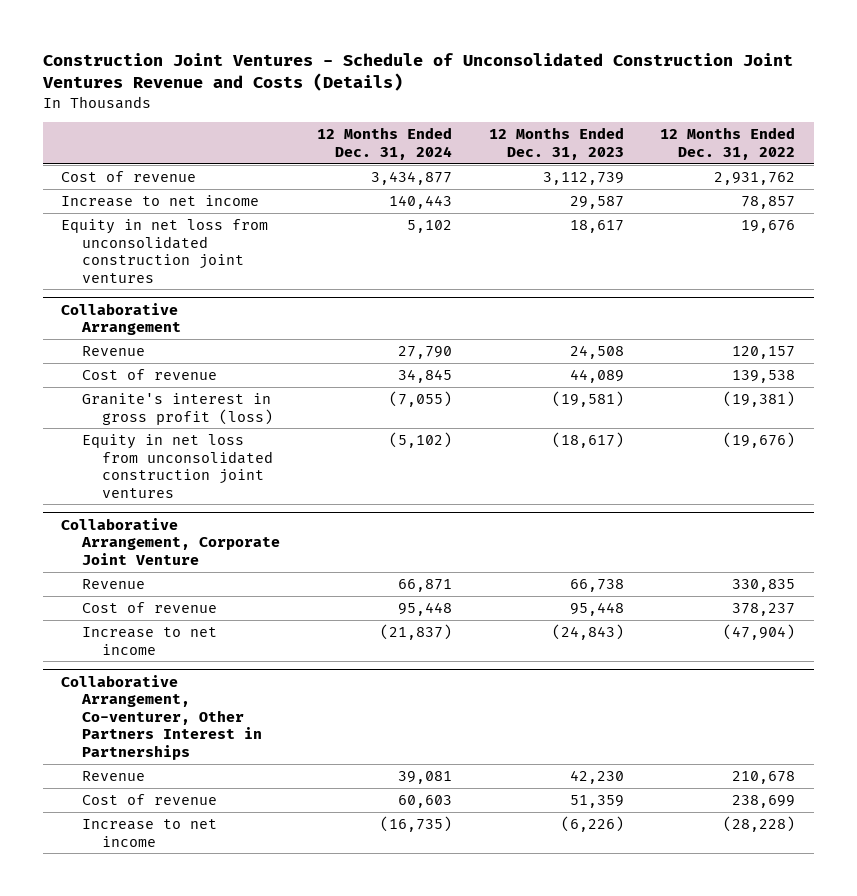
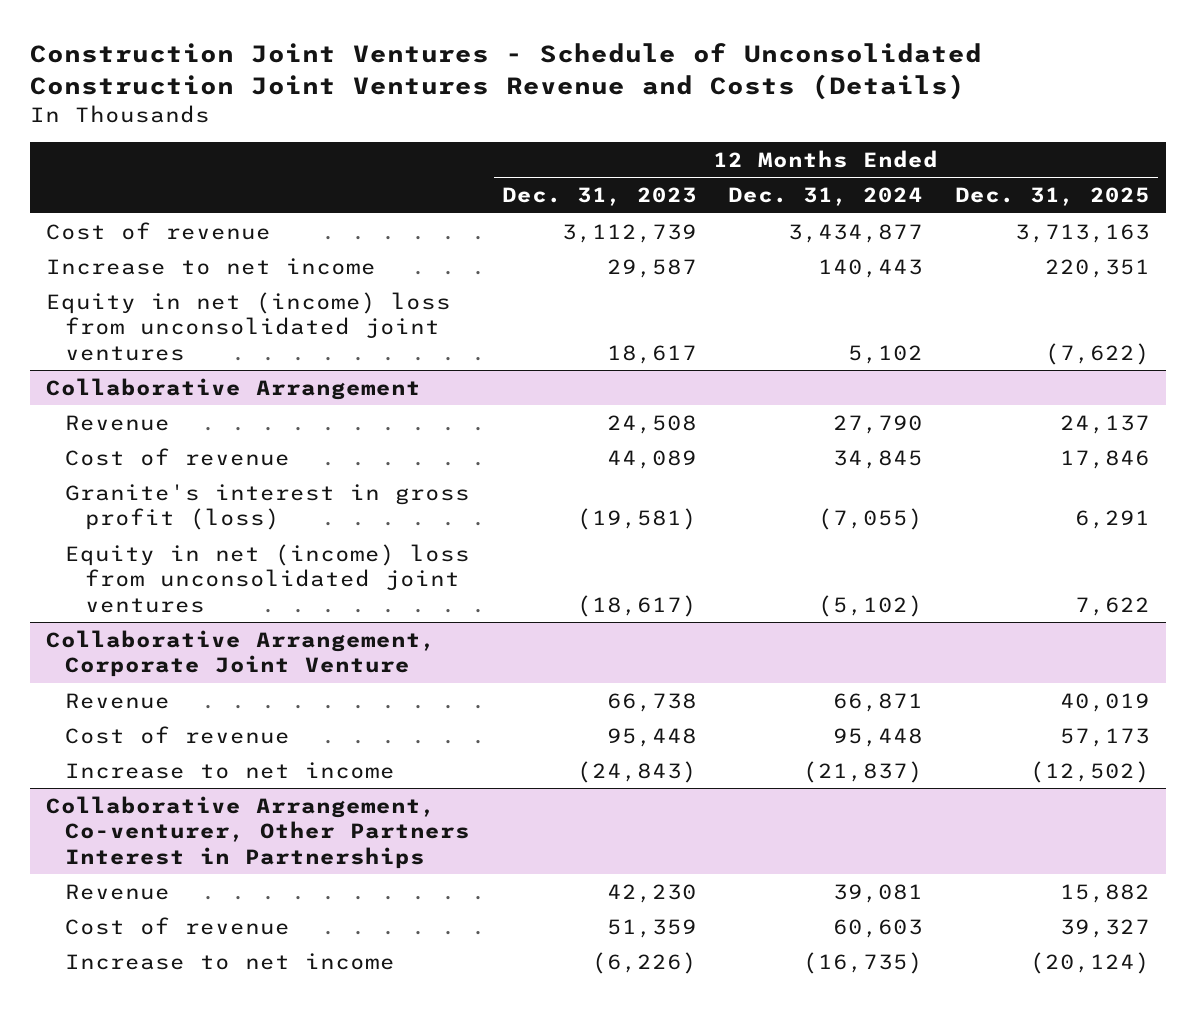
[660,127,796,160] 12 Months Ended Dec. 31, 2022 -> none
none -> [954,187,1150,207] Dec. 31, 2025
[61,219,269,283] Equity in net loss from unconsolidated construction joint ventures -> [45,291,451,361] Equity in net (income) loss from unconsolidated joint ventures
[81,434,274,498] Equity in net loss from unconsolidated construction joint ventures -> [65,543,471,613] Equity in net (income) loss from unconsolidated joint ventures

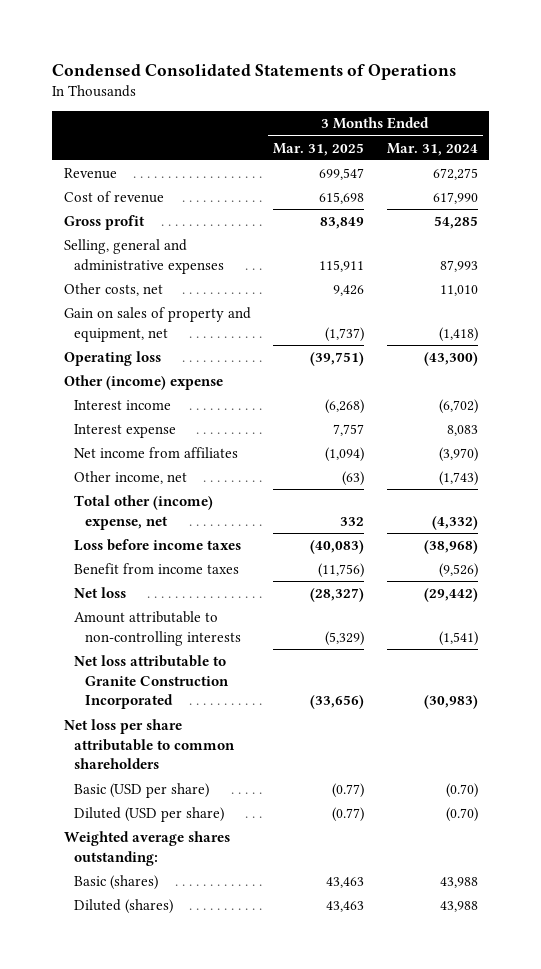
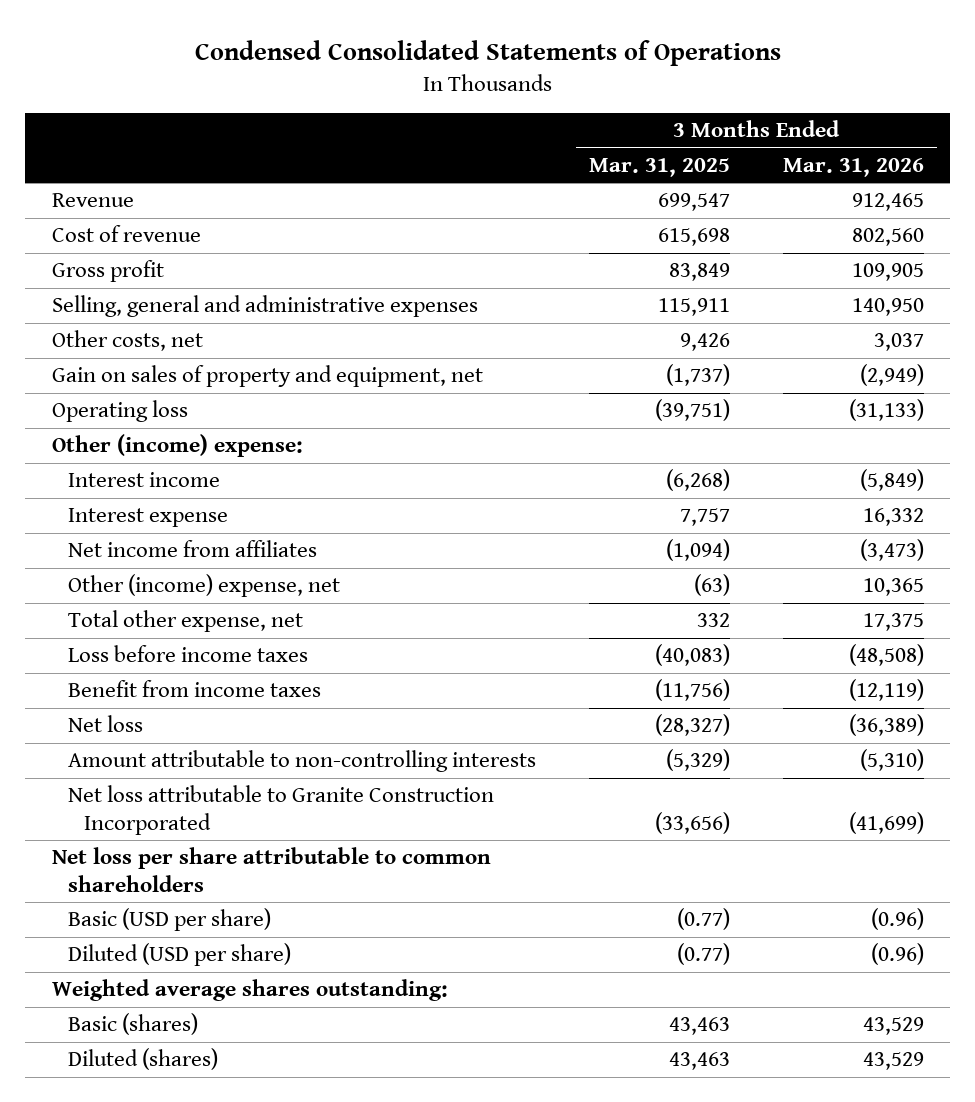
[386,142,478,156] Mar. 31, 2024 -> none
none -> [782,157,924,177] Mar. 31, 2026
[63,375,223,391] Other (income) expense -> [51,434,303,458] Other (income) expense:
[74,471,188,485] Other income, net -> [68,574,341,598] Other (income) expense, net
[74,495,214,530] Total other (income) expense, net -> [68,610,304,633] Total other expense, net

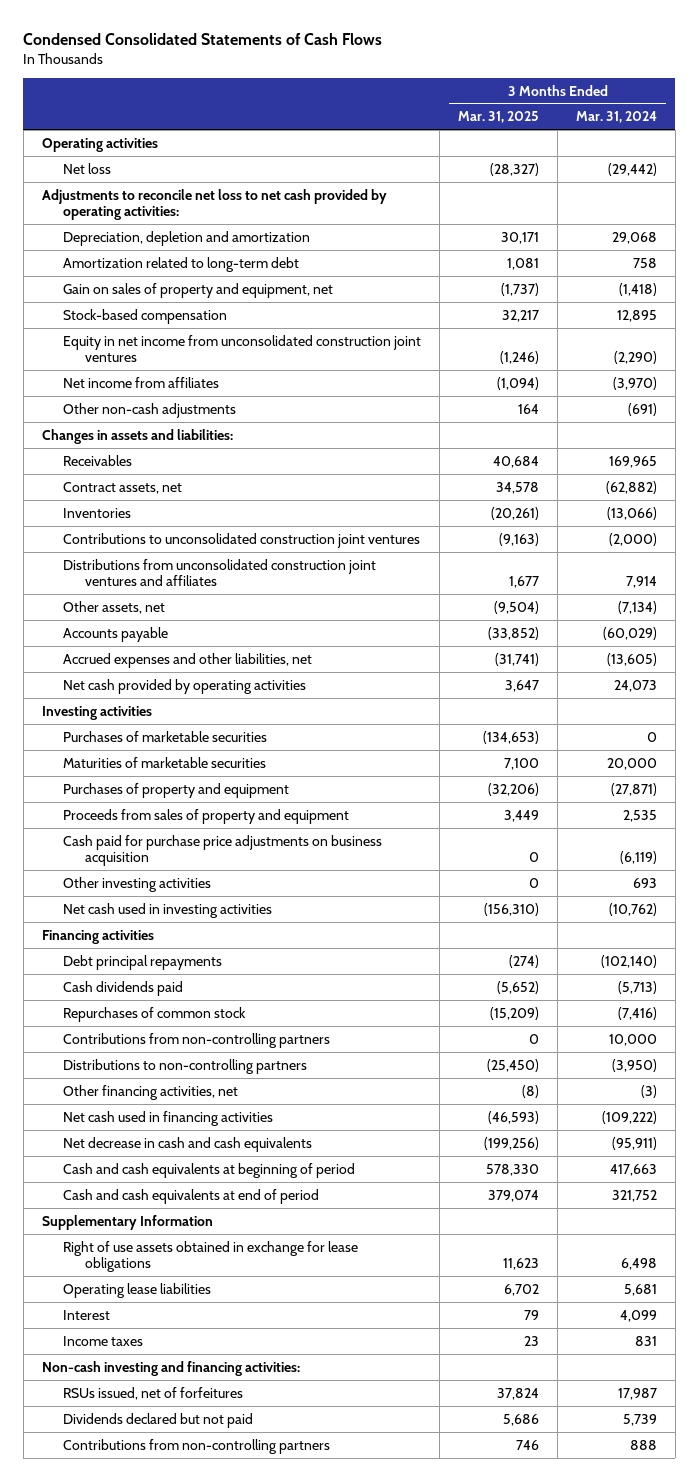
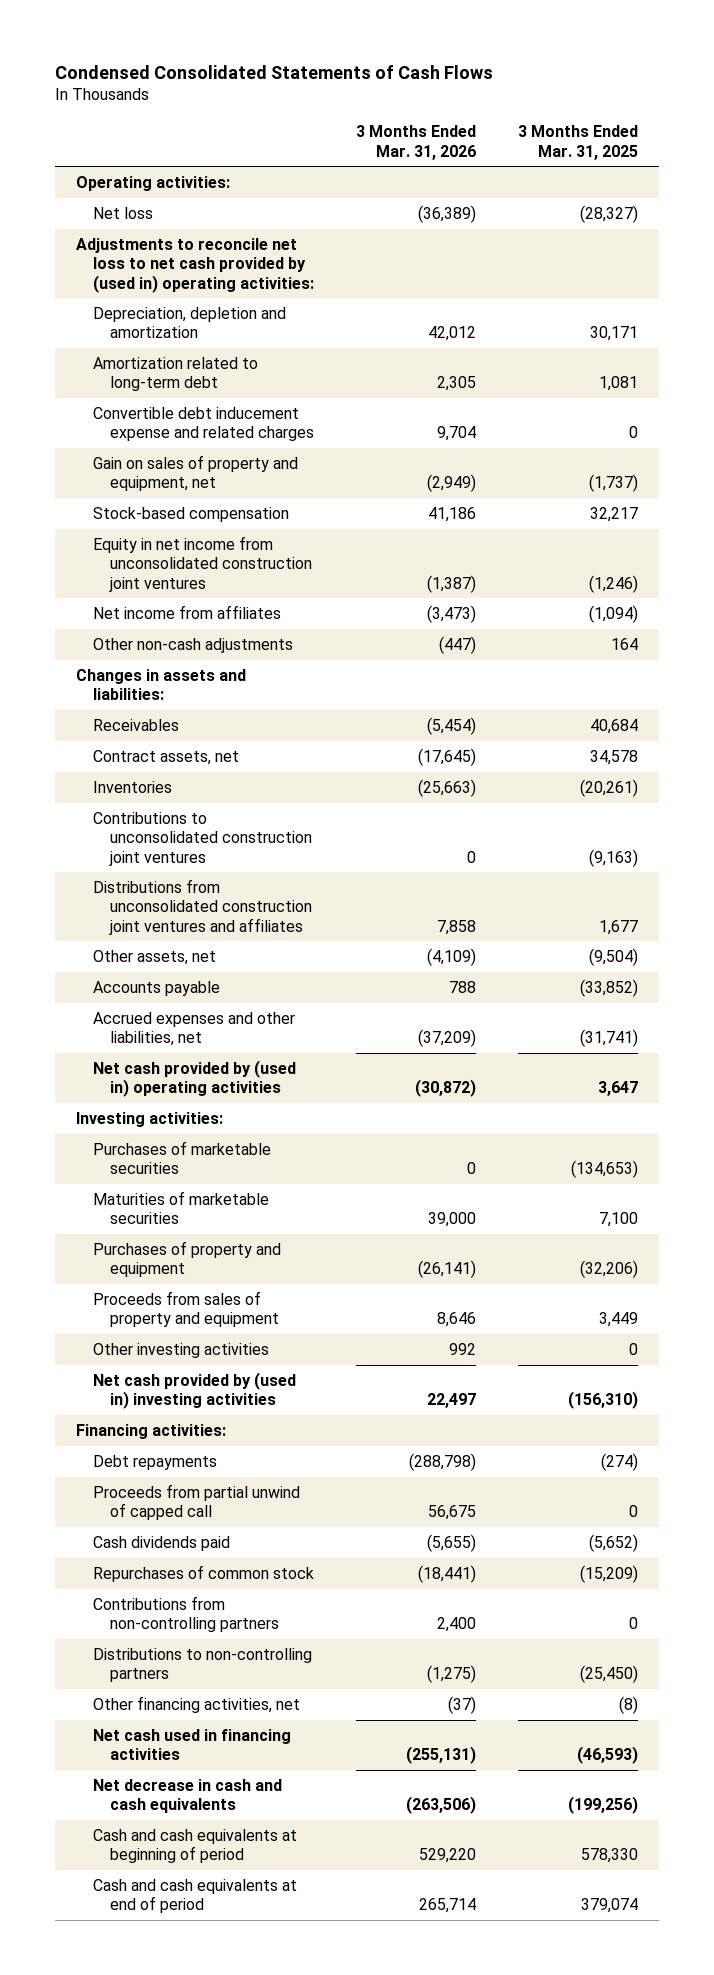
[575,111,657,124] Mar. 31, 2024 -> none
none -> [355,125,476,160] 3 Months Ended Mar. 31, 2026
[41,137,158,152] Operating activities -> [75,176,230,192] Operating activities:
[41,188,387,221] Adjustments to reconcile net loss to net cash provided by operating activities: -> [75,238,314,293] Adjustments to reconcile net loss to net cash provided by (used in) operating activities:
none -> [92,407,314,442] Convertible debt inducement expense and related charges
[63,678,307,694] Net cash provided by operating activities -> [92,1060,296,1098] Net cash provided by (used in) operating activities
[41,705,152,720] Investing activities -> [75,1112,223,1128] Investing activities:
[63,834,383,867] Cash paid for purchase price adjustments on business acquisition -> none
[63,902,273,918] Net cash used in investing activities -> [92,1372,296,1410] Net cash provided by (used in) investing activities
[41,929,154,944] Financing activities -> [75,1424,226,1440] Financing activities:
[63,954,223,970] Debt principal repayments -> [92,1455,217,1471] Debt repayments
none -> [92,1484,300,1521] Proceeds from partial unwind of capped call
[41,1214,213,1230] Supplementary Information -> none
[63,1240,359,1273] Right of use assets obtained in exchange for lease obligations -> none
[63,1282,212,1298] Operating lease liabilities -> none
[63,1309,111,1320] Interest -> none
[63,1335,144,1346] Income taxes -> none
[41,1360,300,1376] Non-cash investing and financing activities: -> none
[63,1386,244,1400] RSUs issued, net of forfeitures -> none
[63,1412,254,1428] Dividends declared but not paid -> none
[63,1438,331,1454] Contributions from non-controlling partners -> none

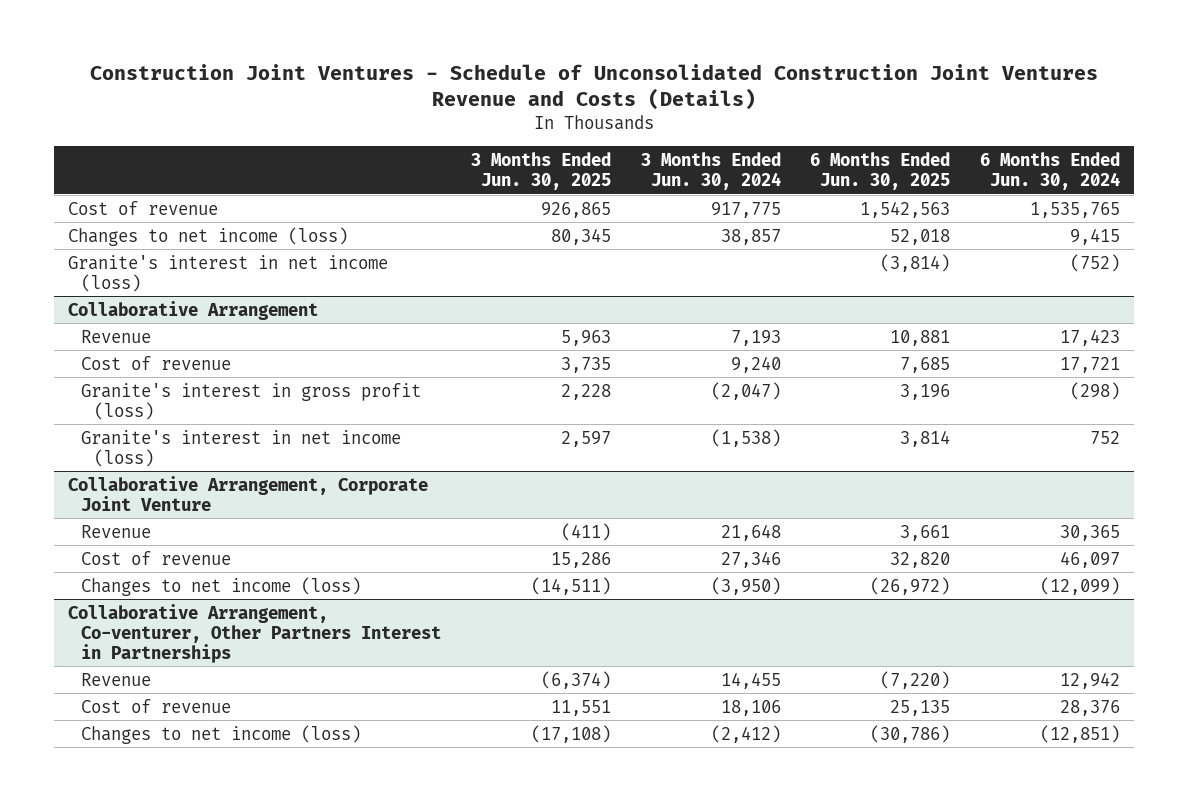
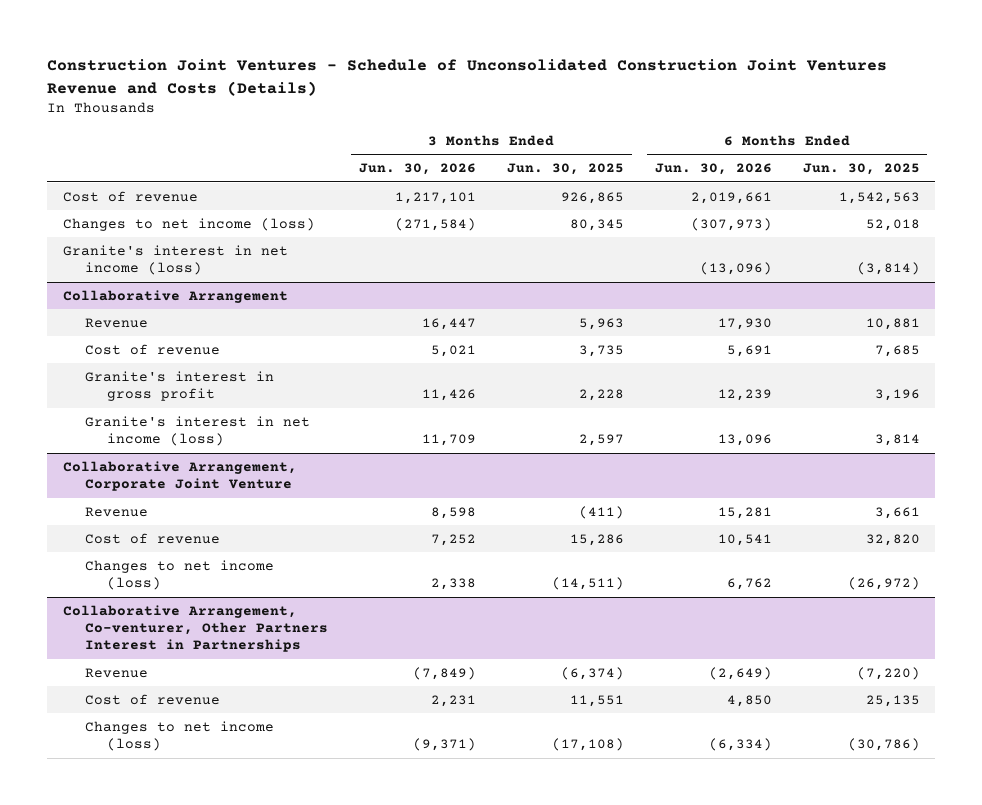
[640,151,781,191] 3 Months Ended Jun. 30, 2024 -> none
[979,151,1120,191] 6 Months Ended Jun. 30, 2024 -> none
none -> [358,163,476,176] Jun. 30, 2026
none -> [654,163,772,176] Jun. 30, 2026
[81,382,422,420] Granite's interest in gross profit (loss) -> [85,370,275,402] Granite's interest in gross profit

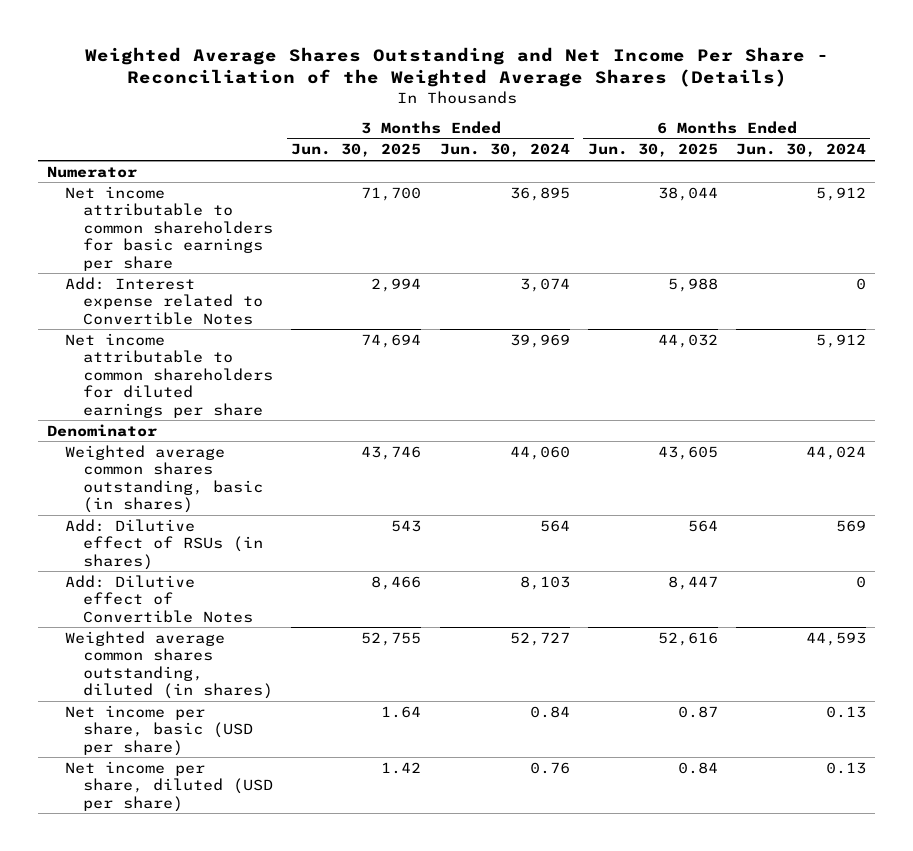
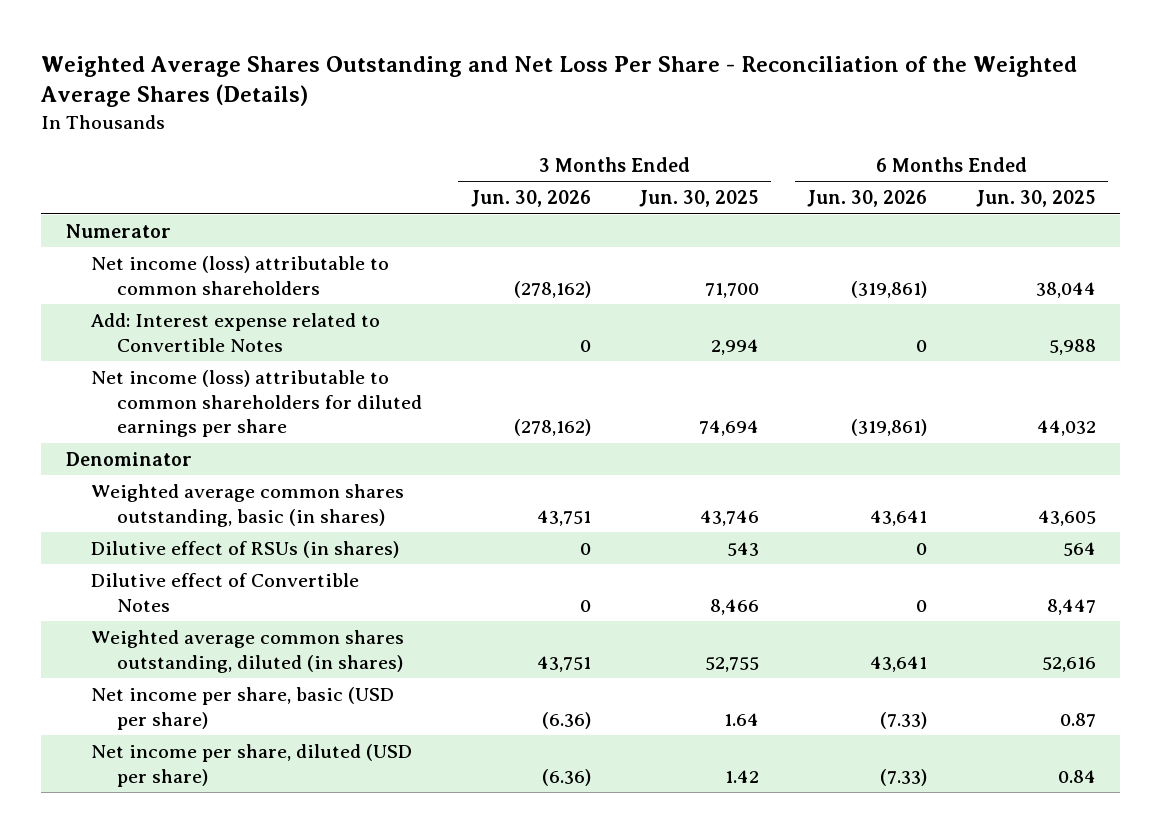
[84,46,829,88] Weighted Average Shares Outstanding and Net Income Per Share - Reconciliation of the Weighted Average Shares (Details) -> [40,55,1078,108] Weighted Average Shares Outstanding and Net Loss Per Share - Reconciliation of the Weighted Average Shares (Details)
[439,143,570,158] Jun. 30, 2024 -> none
[735,143,866,158] Jun. 30, 2024 -> none
none -> [470,190,591,208] Jun. 30, 2026
none -> [807,190,928,208] Jun. 30, 2026
[65,185,274,271] Net income attributable to common shareholders for basic earnings per share -> [91,256,390,295] Net income (loss) attributable to common shareholders
[65,332,274,418] Net income attributable to common shareholders for diluted earnings per share -> [91,370,423,438] Net income (loss) attributable to common shareholders for diluted earnings per share
[65,518,264,570] Add: Dilutive effect of RSUs (in shares) -> [91,541,400,559] Dilutive effect of RSUs (in shares)
[65,574,254,623] Add: Dilutive effect of Convertible Notes -> [91,573,360,612] Dilutive effect of Convertible Notes

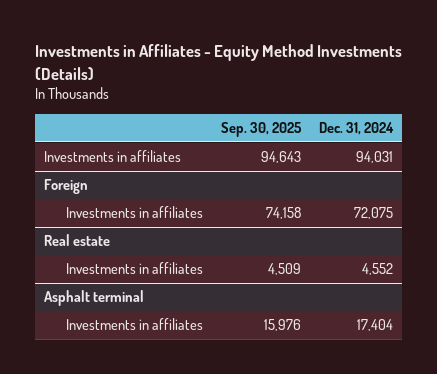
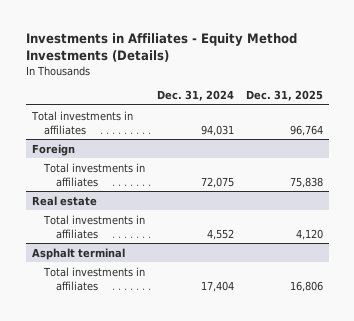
[221,121,303,137] Sep. 30, 2025 -> none
none -> [245,90,323,102] Dec. 31, 2025
[43,150,181,163] Investments in affiliates -> [30,110,133,135] Total investments in affiliates
[66,206,204,219] Investments in affiliates -> [42,162,145,187] Total investments in affiliates
[66,262,204,275] Investments in affiliates -> [42,214,145,239] Total investments in affiliates
[66,318,204,331] Investments in affiliates -> [42,266,145,291] Total investments in affiliates

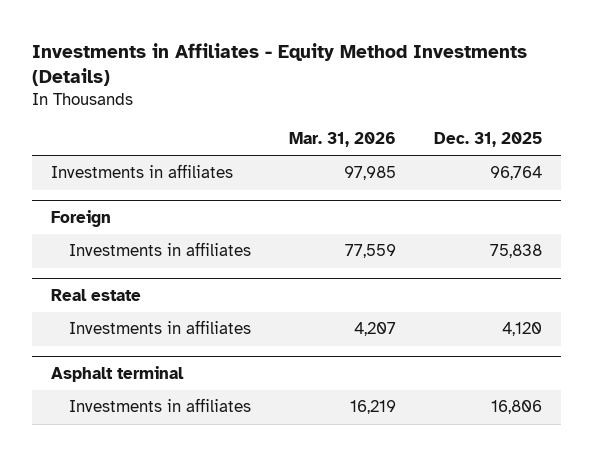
[156,90,234,102] Dec. 31, 2024 -> none
none -> [289,132,397,148] Mar. 31, 2026
[30,110,133,135] Total investments in affiliates -> [51,164,234,179] Investments in affiliates
[42,162,145,187] Total investments in affiliates -> [69,242,252,257] Investments in affiliates
[42,214,145,239] Total investments in affiliates -> [69,320,252,335] Investments in affiliates
[42,266,145,291] Total investments in affiliates -> [69,398,252,413] Investments in affiliates

